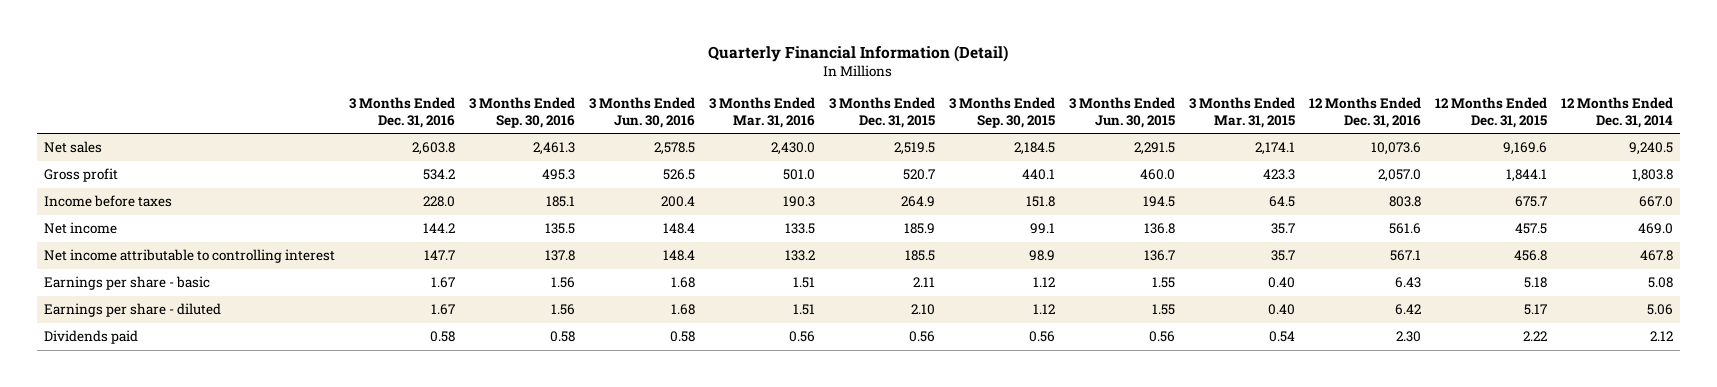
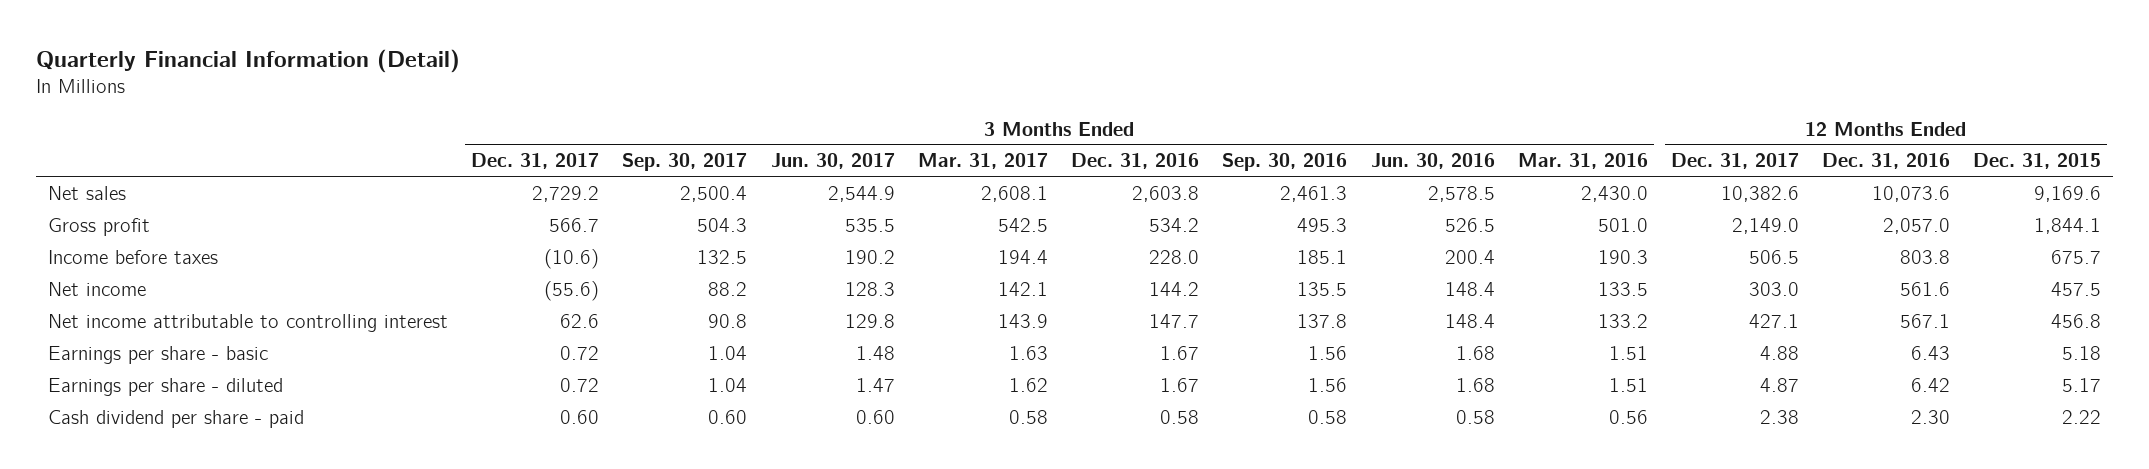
[829,97,936,128] 3 Months Ended Dec. 31, 2015 -> none
[948,97,1055,128] 3 Months Ended Sep. 30, 2015 -> none
[1068,97,1175,128] 3 Months Ended Jun. 30, 2015 -> none
[1188,97,1295,128] 3 Months Ended Mar. 31, 2015 -> none
[1560,97,1673,128] 12 Months Ended Dec. 31, 2014 -> none
none -> [471,153,600,170] Dec. 31, 2017
none -> [622,153,748,172] Sep. 30, 2017
none -> [770,153,895,170] Jun. 30, 2017
none -> [917,153,1048,170] Mar. 31, 2017
none -> [1671,153,1800,170] Dec. 31, 2017
[44,330,139,345] Dividends paid -> [47,409,304,428] Cash dividend per share - paid

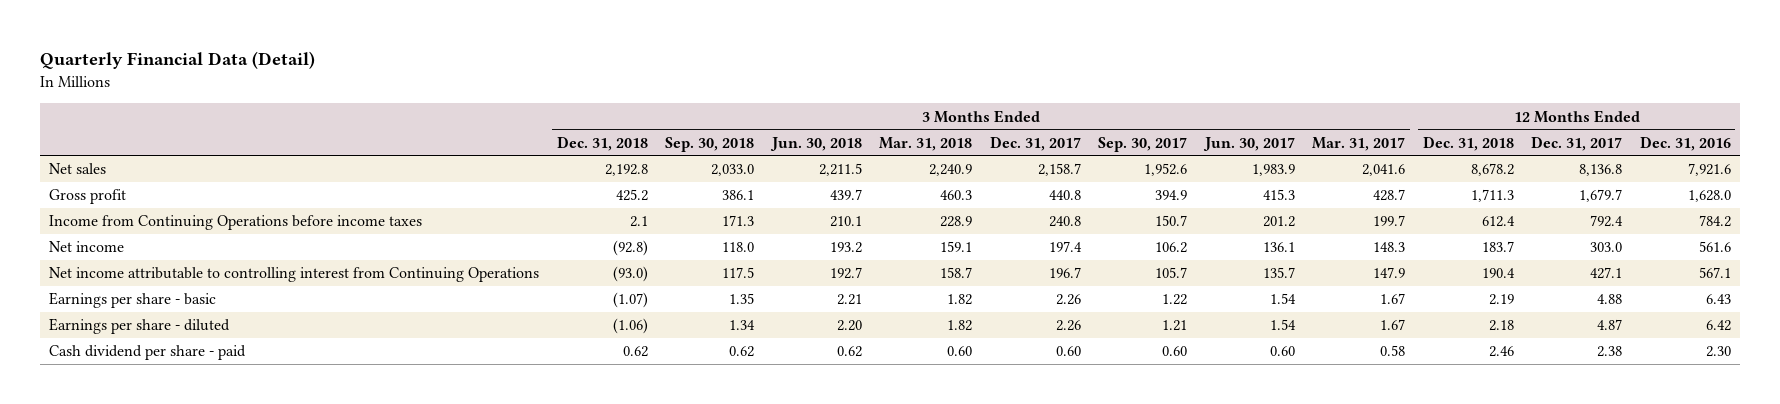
[36,48,461,73] Quarterly Financial Information (Detail) -> [40,51,316,70] Quarterly Financial Data (Detail)
[1071,153,1200,170] Dec. 31, 2016 -> none
[1222,153,1348,172] Sep. 30, 2016 -> none
[1370,153,1495,170] Jun. 30, 2016 -> none
[1517,153,1648,170] Mar. 31, 2016 -> none
[1973,153,2102,170] Dec. 31, 2015 -> none
none -> [556,135,648,151] Dec. 31, 2018
none -> [665,136,755,152] Sep. 30, 2018
none -> [769,136,862,151] Jun. 30, 2018
none -> [879,136,973,151] Mar. 31, 2018
none -> [1422,135,1514,151] Dec. 31, 2018
[532,185,600,202] 2,729.2 -> [1037,163,1081,177] 2,158.7
[680,185,748,202] 2,500.4 -> [1144,163,1188,177] 1,952.6
[827,185,895,202] 2,544.9 -> [1251,164,1295,177] 1,983.9
[980,185,1048,202] 2,608.1 -> [1362,164,1406,177] 2,041.6
[1721,185,1800,202] 10,382.6 -> [1579,164,1623,177] 8,136.8
[1872,185,1951,202] 10,073.6 -> [1687,163,1731,177] 7,921.6
[549,217,600,232] 566.7 -> [1048,190,1081,201] 440.8
[697,217,748,232] 504.3 -> [1155,190,1188,201] 394.9
[844,217,895,232] 535.5 -> [1262,189,1295,201] 415.3
[997,217,1048,232] 542.5 -> [1373,189,1406,202] 428.7
[1732,217,1800,234] 2,149.0 -> [1579,189,1623,203] 1,679.7
[1883,217,1951,234] 2,057.0 -> [1687,190,1731,203] 1,628.0
[47,249,218,264] Income before taxes -> [49,215,423,231] Income from Continuing Operations before income taxes
[544,248,600,269] (10.6) -> [1048,216,1081,228] 240.8
[697,249,748,264] 132.5 -> [1155,215,1188,227] 150.7
[844,249,895,264] 190.2 -> [1262,216,1295,228] 201.2
[997,249,1048,264] 194.4 -> [1373,215,1406,227] 199.7
[1749,249,1800,264] 506.5 -> [1590,215,1624,228] 792.4
[1900,249,1951,264] 803.8 -> [1698,215,1731,228] 784.2
[544,280,600,301] (55.6) -> [1048,241,1082,253] 197.4
[708,281,748,296] 88.2 -> [1155,242,1188,254] 106.2
[844,281,895,296] 128.3 -> [1262,242,1295,253] 136.1
[997,281,1048,296] 142.1 -> [1373,242,1406,253] 148.3
[47,313,448,332] Net income attributable to controlling interest -> [49,267,540,283] Net income attributable to controlling interest from Continuing Operations
[560,313,600,328] 62.6 -> [1048,267,1081,279] 196.7
[708,313,748,328] 90.8 -> [1155,267,1188,279] 105.7
[844,313,895,328] 129.8 -> [1262,267,1295,279] 135.7
[997,313,1048,328] 143.9 -> [1373,267,1406,279] 147.9
[560,345,600,360] 0.72 -> [1055,294,1081,306] 2.26
[708,345,748,360] 1.04 -> [1162,294,1188,306] 1.22
[855,345,895,360] 1.48 -> [1269,293,1296,305] 1.54
[1008,345,1048,360] 1.63 -> [1380,293,1406,305] 1.67
[560,377,600,392] 0.72 -> [1055,320,1081,332] 2.26
[708,377,748,392] 1.04 -> [1162,320,1188,332] 1.21
[855,377,895,392] 1.47 -> [1269,319,1296,331] 1.54
[1008,377,1048,392] 1.62 -> [1380,319,1406,331] 1.67

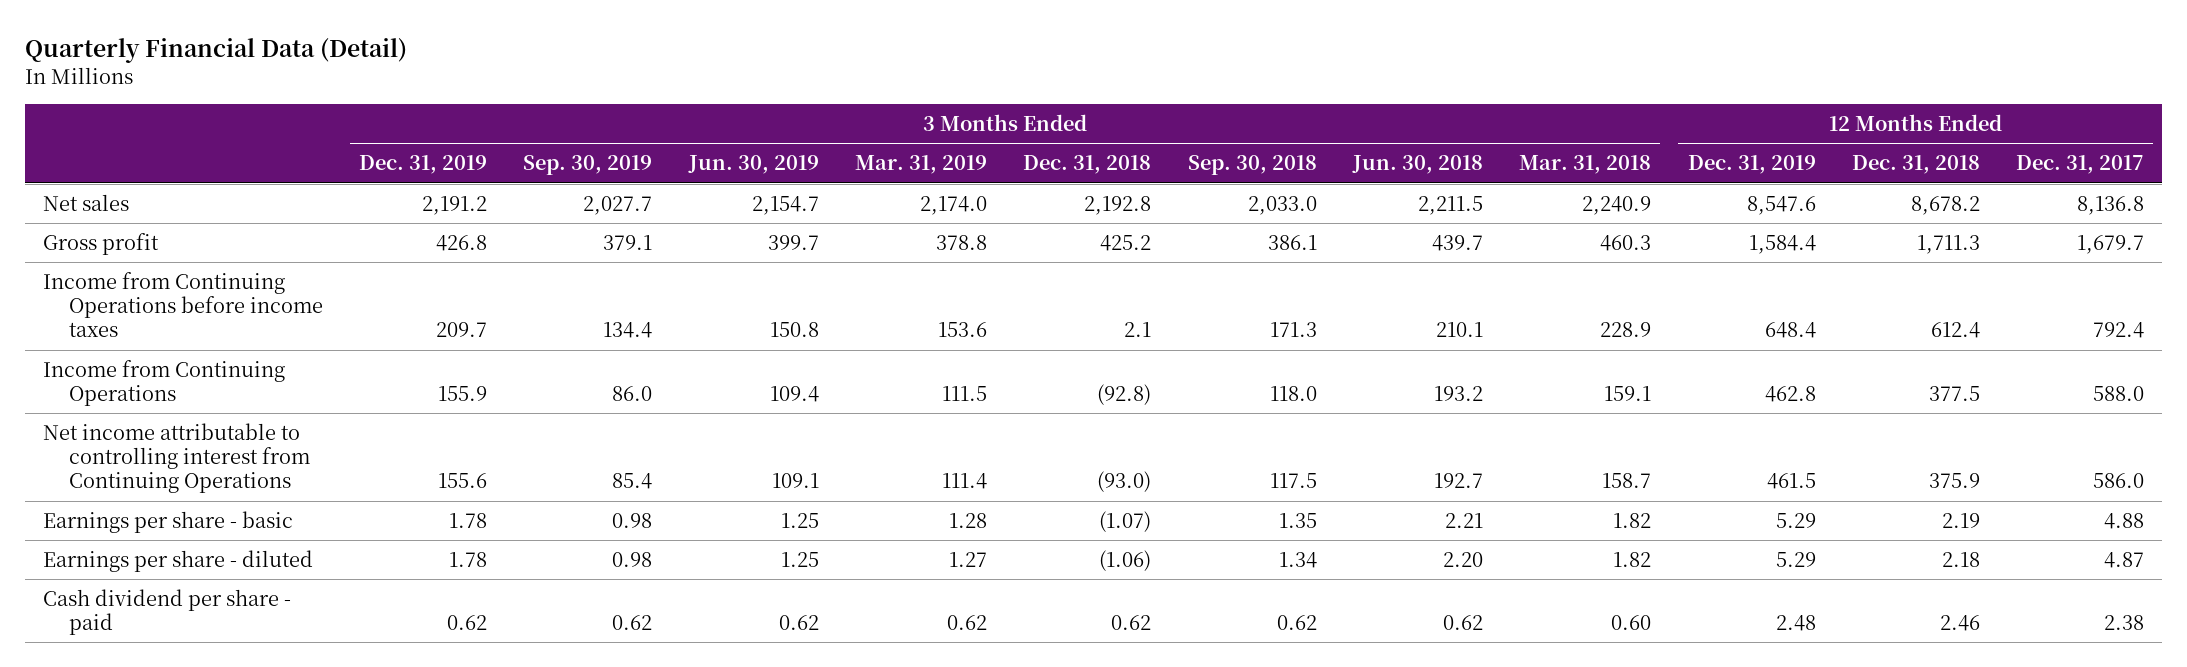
[989,135,1081,151] Dec. 31, 2017 -> none
[1098,136,1188,152] Sep. 30, 2017 -> none
[1202,136,1295,151] Jun. 30, 2017 -> none
[1312,136,1406,151] Mar. 31, 2017 -> none
[1639,135,1731,151] Dec. 31, 2016 -> none
none -> [359,155,488,175] Dec. 31, 2019
none -> [523,155,653,176] Sep. 30, 2019
none -> [687,155,819,175] Jun. 30, 2019
none -> [855,155,988,175] Mar. 31, 2019
none -> [1687,155,1816,175] Dec. 31, 2019
[49,241,125,253] Net income -> none
none -> [43,360,286,407] Income from Continuing Operations
[1481,268,1515,279] 190.4 -> [1928,473,1980,489] 375.9
[1590,267,1623,280] 427.1 -> [2093,473,2145,489] 586.0

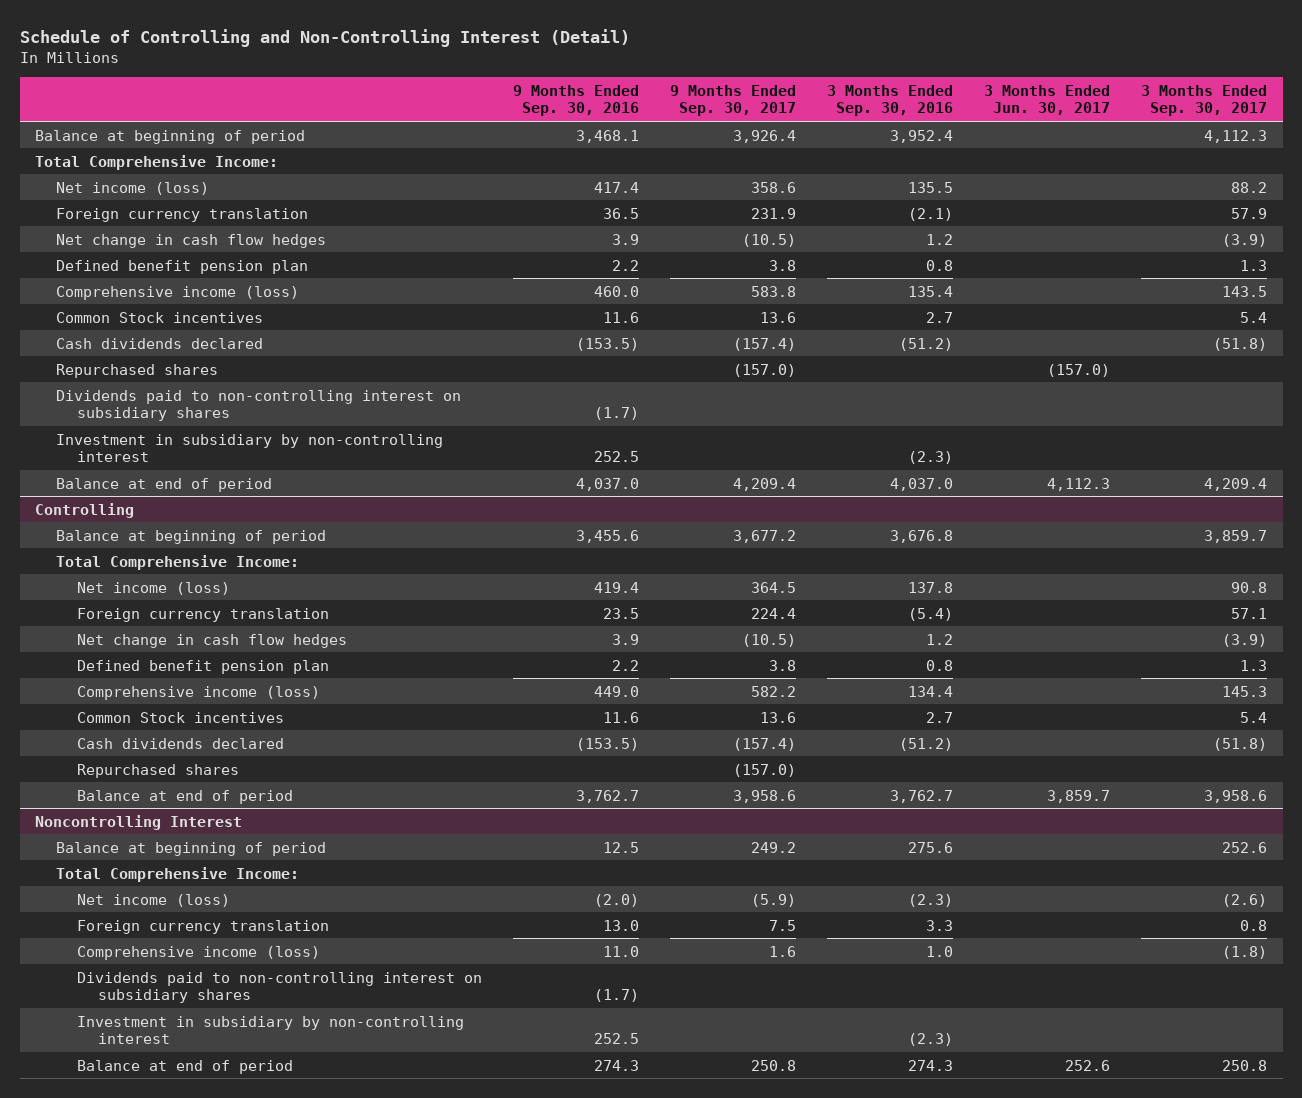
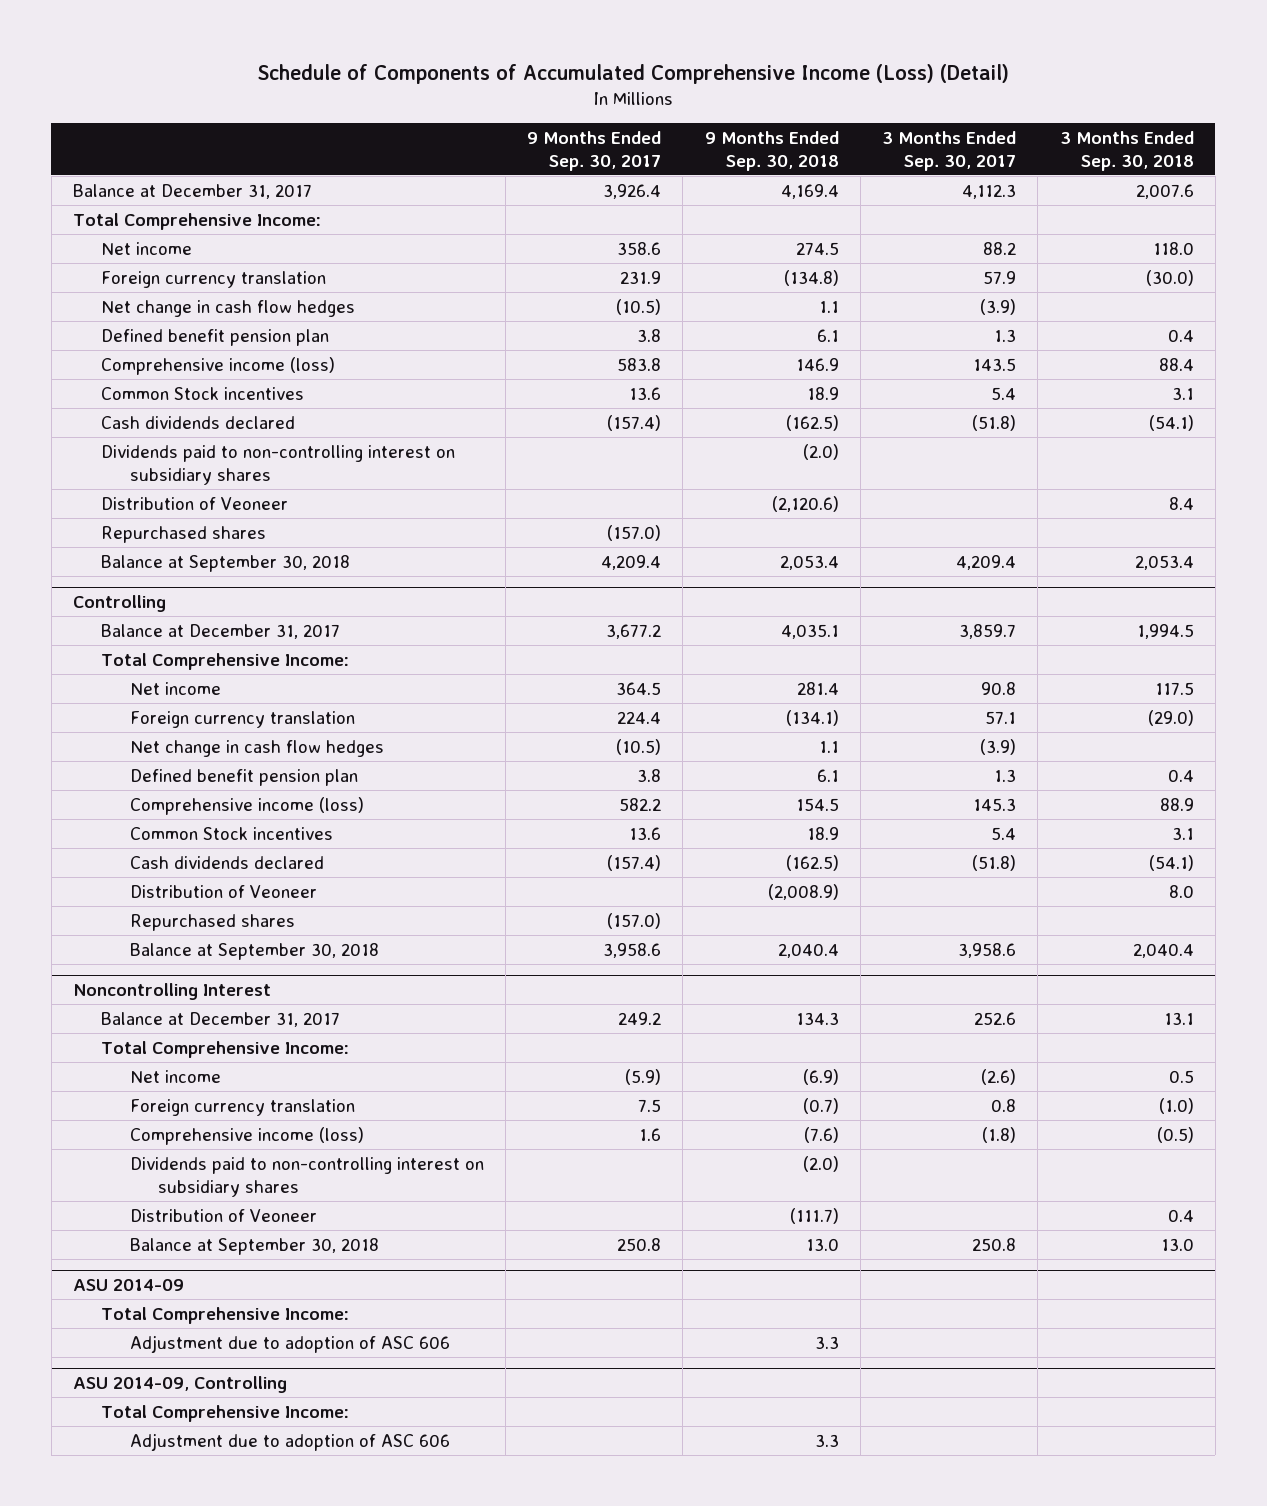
[19,28,630,47] Schedule of Controlling and Non-Controlling Interest (Detail) -> [257,64,1010,85] Schedule of Components of Accumulated Comprehensive Income (Loss) (Detail)
[513,85,640,117] 9 Months Ended Sep. 30, 2016 -> none
[827,85,954,117] 3 Months Ended Sep. 30, 2016 -> none
[984,85,1111,116] 3 Months Ended Jun. 30, 2017 -> none
none -> [704,131,839,171] 9 Months Ended Sep. 30, 2018
none -> [1059,131,1194,171] 3 Months Ended Sep. 30, 2018
[35,129,306,144] Balance at beginning of period -> [73,183,313,199] Balance at December 31, 2017
[56,181,210,195] Net income (loss) -> [101,241,193,255] Net income
[56,433,444,462] Investment in subsidiary by non-controlling interest -> none
none -> [101,496,289,510] Distribution of Veoneer
[56,363,219,378] Repurchased shares -> [101,525,267,543] Repurchased shares
[56,477,273,492] Balance at end of period -> [101,554,351,572] Balance at September 30, 2018
[56,529,327,544] Balance at beginning of period -> [101,623,341,639] Balance at December 31, 2017
[77,581,231,595] Net income (loss) -> [129,681,221,695] Net income
none -> [129,884,317,898] Distribution of Veoneer
[77,789,294,804] Balance at end of period -> [129,942,379,960] Balance at September 30, 2018
[56,841,327,856] Balance at beginning of period -> [101,1011,341,1027] Balance at December 31, 2017
[77,893,231,907] Net income (loss) -> [129,1069,221,1083] Net income
[77,1015,465,1044] Investment in subsidiary by non-controlling interest -> none
none -> [129,1208,317,1222] Distribution of Veoneer
[77,1059,294,1074] Balance at end of period -> [129,1237,379,1255] Balance at September 30, 2018
none -> [73,1279,185,1292] ASU 2014-09
none -> [101,1306,350,1324] Total Comprehensive Income:
none -> [129,1334,450,1353] Adjustment due to adoption of ASC 606
none -> [73,1376,288,1394] ASU 2014-09, Controlling
none -> [101,1404,350,1422] Total Comprehensive Income:
none -> [129,1432,450,1451] Adjustment due to adoption of ASC 606

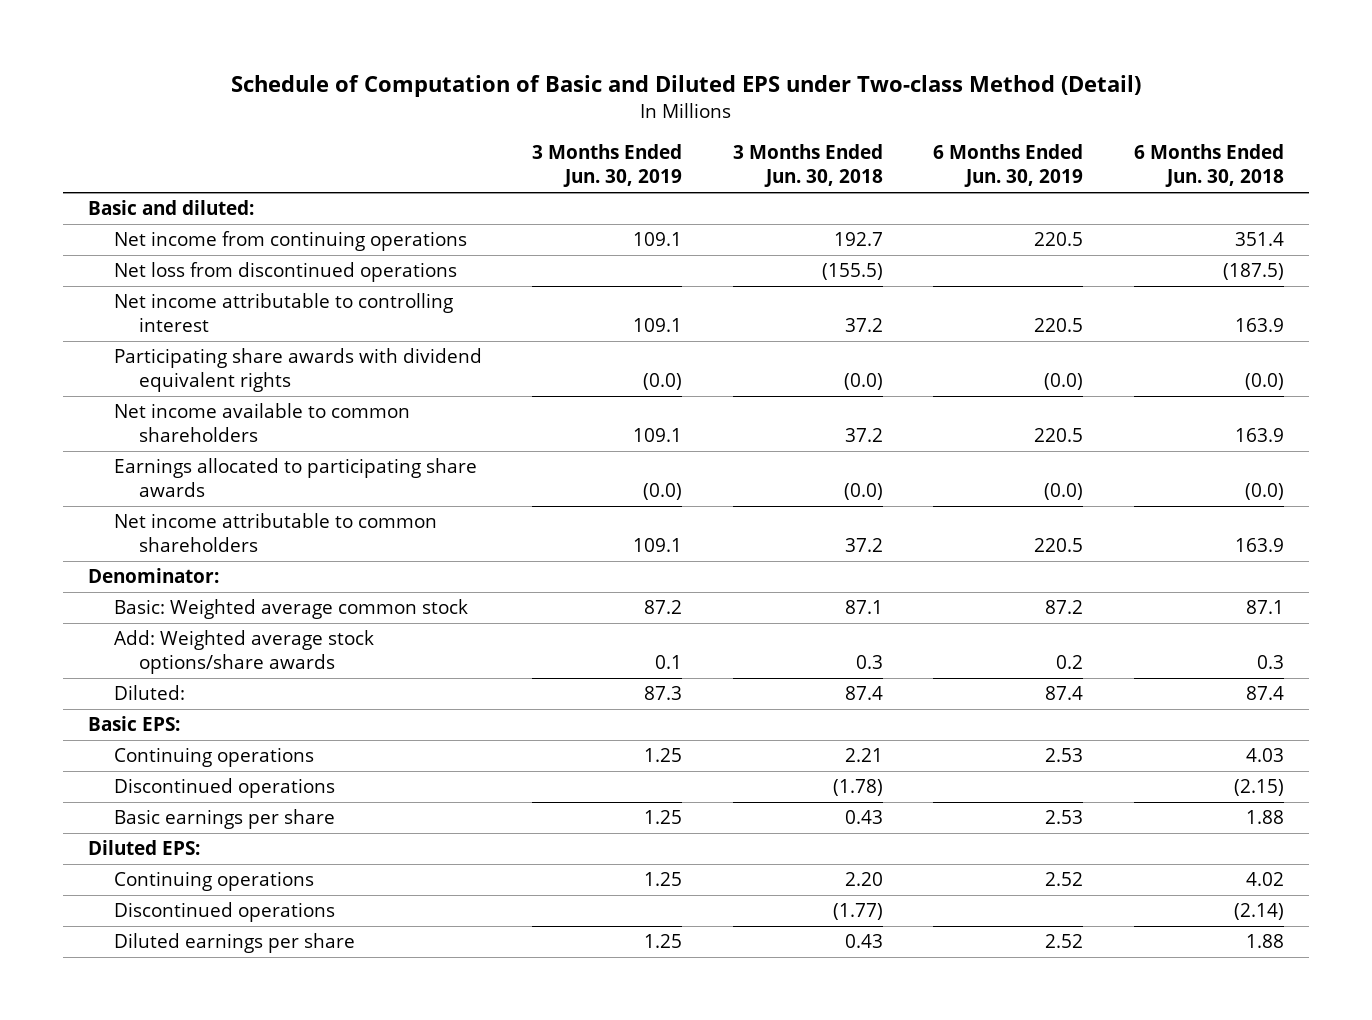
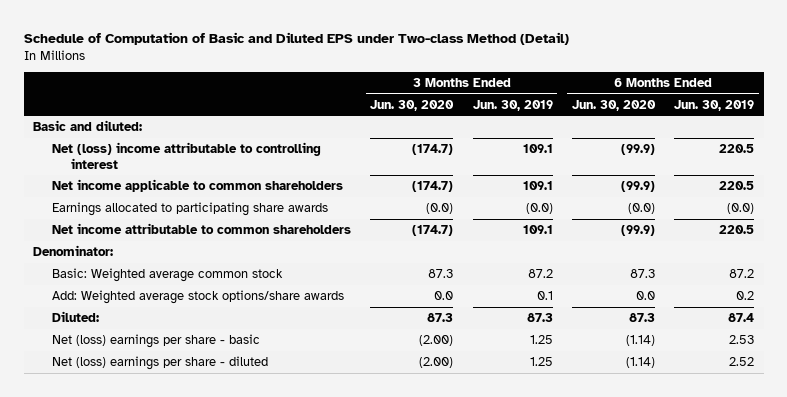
[732,144,883,188] 3 Months Ended Jun. 30, 2018 -> none
[1133,144,1284,188] 6 Months Ended Jun. 30, 2018 -> none
none -> [370,99,455,111] Jun. 30, 2020
none -> [571,99,656,111] Jun. 30, 2020
[113,231,467,252] Net income from continuing operations -> none
[113,262,457,283] Net loss from discontinued operations -> none
[113,348,482,393] Participating share awards with dividend equivalent rights -> none
[113,293,453,333] Net income attributable to controlling interest -> [52,141,322,169] Net (loss) income attributable to controlling interest
[113,403,410,443] Net income available to common shareholders -> [52,178,344,192] Net income applicable to common shareholders
[87,716,180,732] Basic EPS: -> none
[113,747,314,768] Continuing operations -> none
[113,778,335,799] Discontinued operations -> none
[87,840,200,856] Diluted EPS: -> none
[113,871,314,892] Continuing operations -> none
[113,902,335,923] Discontinued operations -> none
[113,809,335,830] Basic earnings per share -> [52,333,261,348] Net (loss) earnings per share - basic
[113,933,355,954] Diluted earnings per share -> [52,355,269,370] Net (loss) earnings per share - diluted

